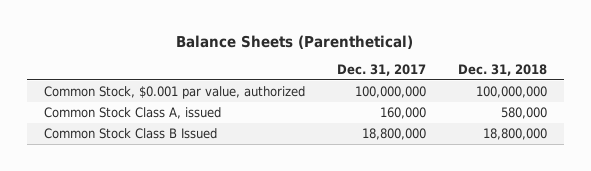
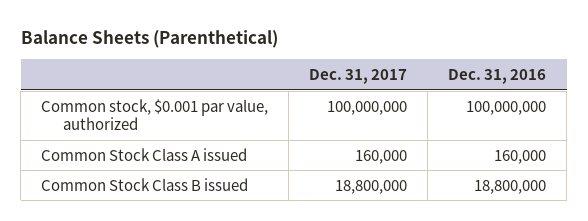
[458,64,548,77] Dec. 31, 2018 -> none
none -> [448,68,547,84] Dec. 31, 2016
[43,85,305,99] Common Stock, $0.001 par value, authorized -> [41,98,269,131] Common stock, $0.001 par value, authorized
[43,106,221,119] Common Stock Class A, issued -> [41,147,248,161] Common Stock Class A issued
[43,127,217,139] Common Stock Class B Issued -> [41,177,249,191] Common Stock Class B issued

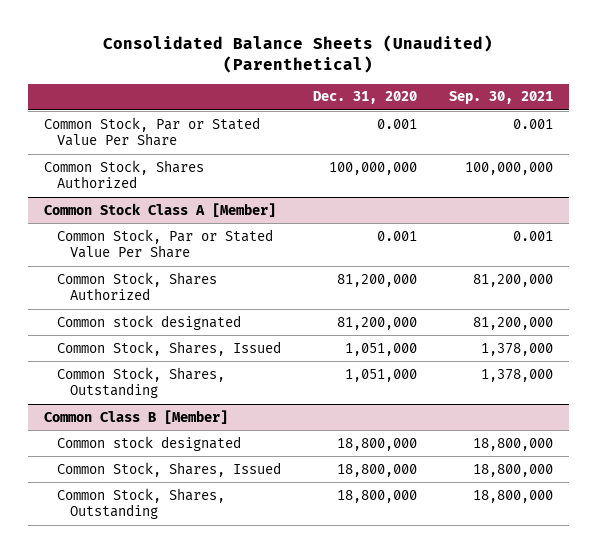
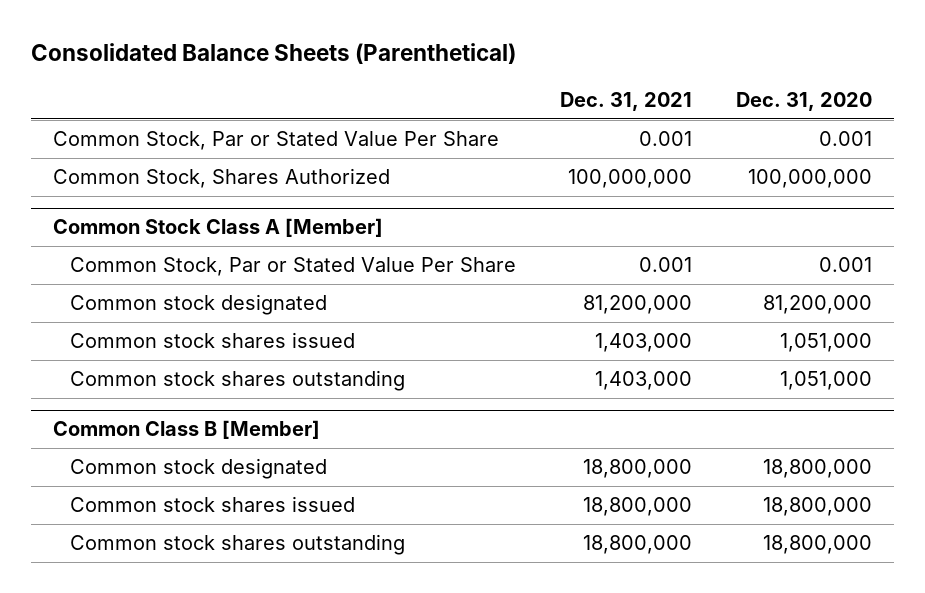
[103,35,494,74] Consolidated Balance Sheets (Unaudited) (Parenthetical) -> [30,43,516,65] Consolidated Balance Sheets (Parenthetical)
[448,91,553,105] Sep. 30, 2021 -> none
none -> [559,92,692,112] Dec. 31, 2021
[57,271,218,301] Common Stock, Shares Authorized -> none
[57,340,282,356] Common Stock, Shares, Issued -> [69,331,355,348] Common stock shares issued
[57,366,226,399] Common Stock, Shares, Outstanding -> [69,369,405,391] Common stock shares outstanding
[57,461,282,477] Common Stock, Shares, Issued -> [69,495,355,512] Common stock shares issued
[57,487,226,520] Common Stock, Shares, Outstanding -> [69,533,405,555] Common stock shares outstanding

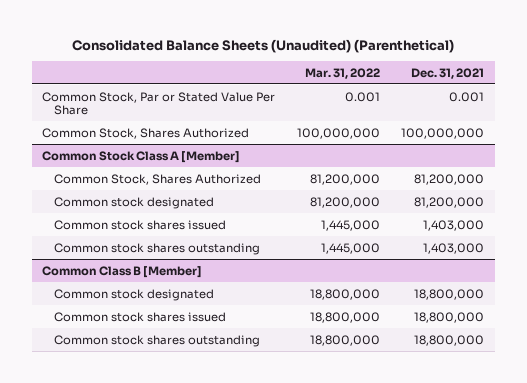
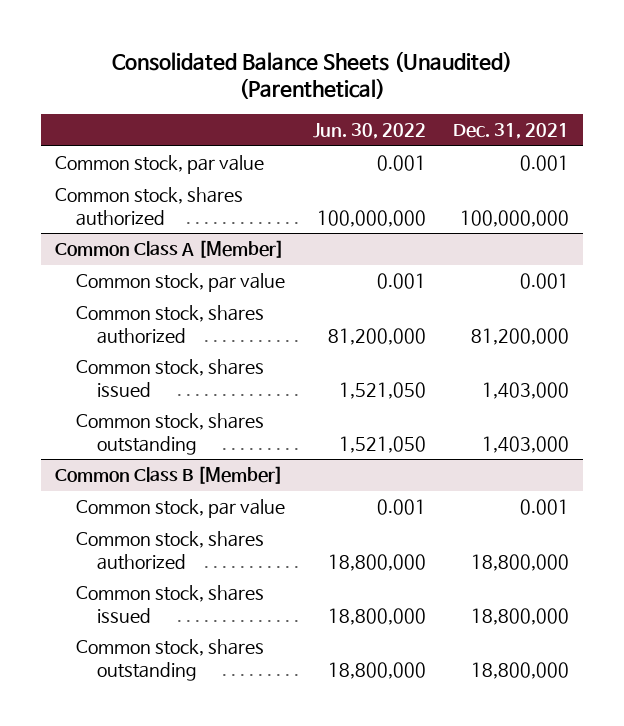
[304,67,380,79] Mar. 31, 2022 -> none
none -> [312,123,426,140] Jun. 30, 2022
[53,196,214,209] Common stock designated -> none
[42,91,276,116] Common Stock, Par or Stated Value Per Share -> [54,155,264,175] Common stock, par value
[42,127,250,139] Common Stock, Shares Authorized -> [54,187,243,226] Common stock, shares authorized
[42,150,241,163] Common Stock Class A [Member] -> [54,240,284,259] Common Class A [Member]
none -> [75,273,285,293] Common stock, par value
[53,173,261,185] Common Stock, Shares Authorized -> [75,305,264,344] Common stock, shares authorized
[53,219,226,230] Common stock shares issued -> [75,359,264,397] Common stock, shares issued
[53,242,260,255] Common stock shares outstanding -> [75,413,264,455] Common stock, shares outstanding
none -> [75,499,285,519] Common stock, par value
[53,288,214,301] Common stock designated -> [75,531,264,570] Common stock, shares authorized
[53,311,226,322] Common stock shares issued -> [75,585,264,623] Common stock, shares issued
[53,334,260,347] Common stock shares outstanding -> [75,639,264,681] Common stock, shares outstanding

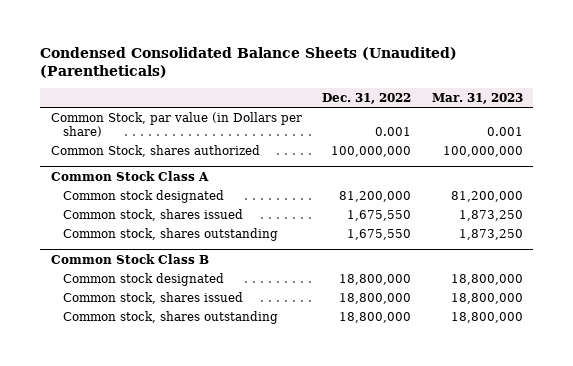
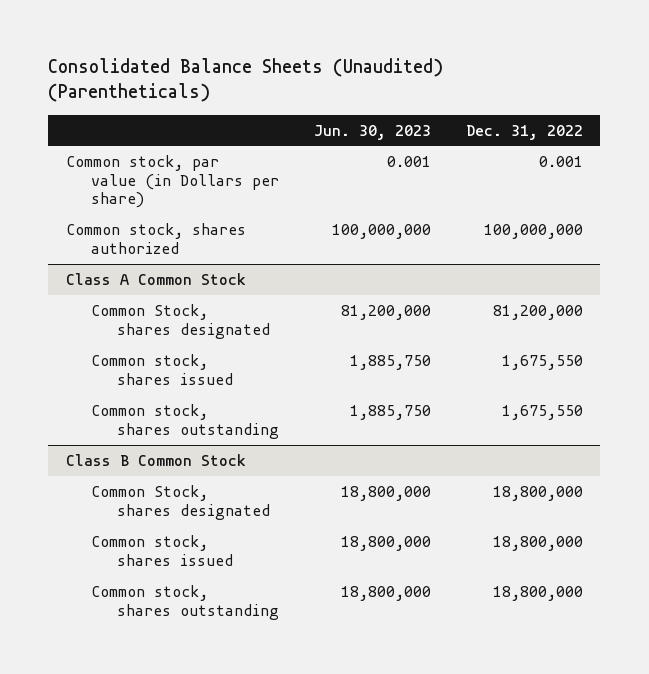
[40,47,458,79] Condensed Consolidated Balance Sheets (Unaudited) (Parentheticals) -> [48,58,444,103] Consolidated Balance Sheets (Unaudited) (Parentheticals)
[431,93,523,105] Mar. 31, 2023 -> none
none -> [314,124,432,140] Jun. 30, 2023
[50,111,302,137] Common Stock, par value (in Dollars per share) -> [65,154,280,209] Common stock, par value (in Dollars per share)
[50,144,260,157] Common Stock, shares authorized -> [65,222,246,254] Common stock, shares authorized
[50,170,209,181] Common Stock Class A -> [65,272,246,285] Class A Common Stock
[62,189,224,203] Common stock designated -> [91,303,270,339] Common Stock, shares designated
[50,253,209,264] Common Stock Class B -> [65,453,246,466] Class B Common Stock
[62,272,224,286] Common stock designated -> [91,484,270,520] Common Stock, shares designated

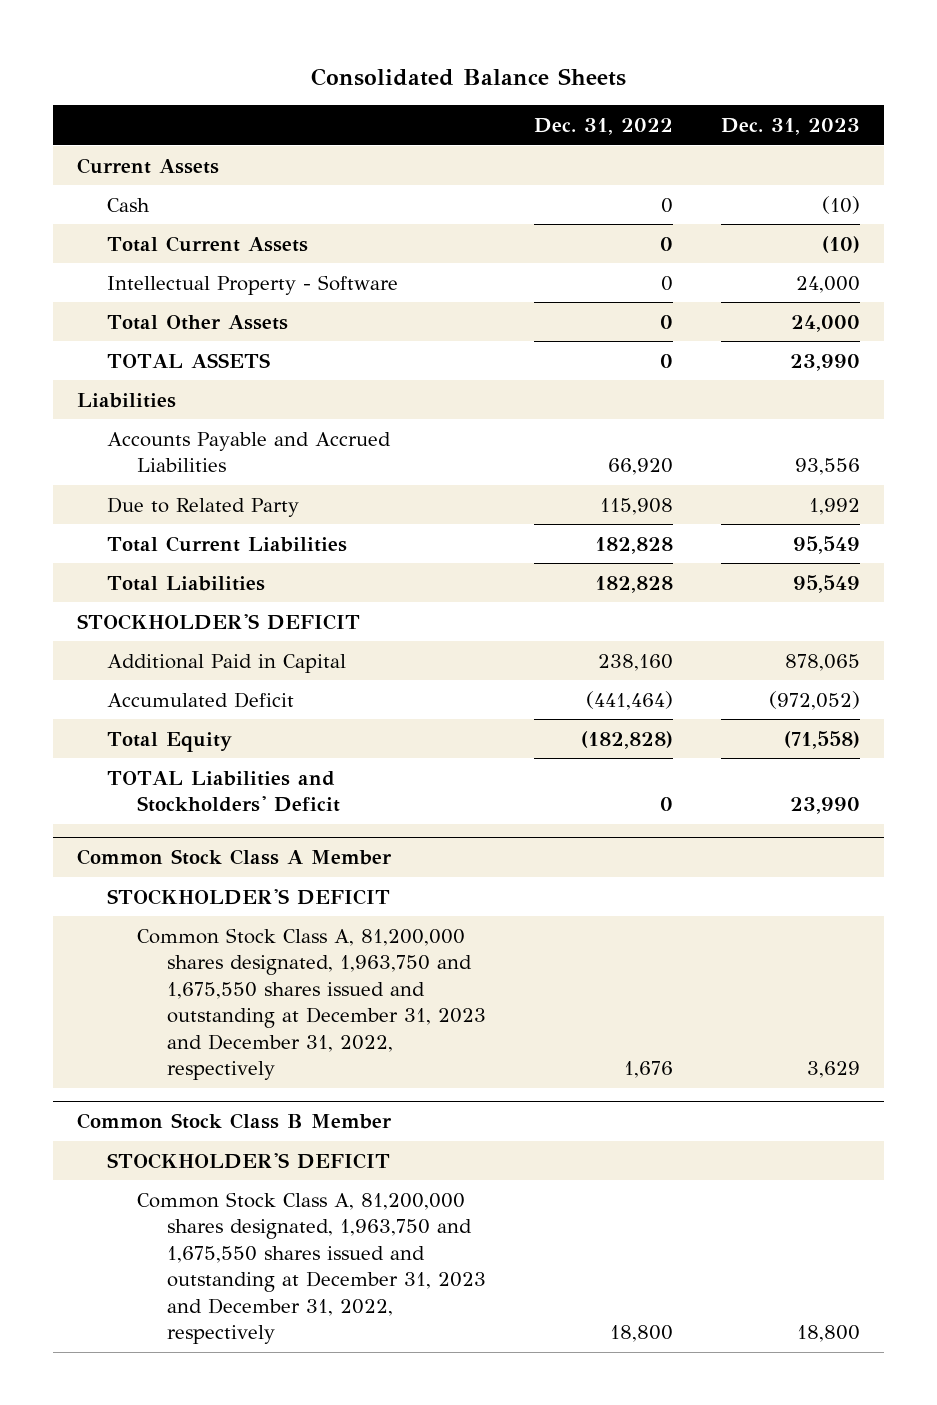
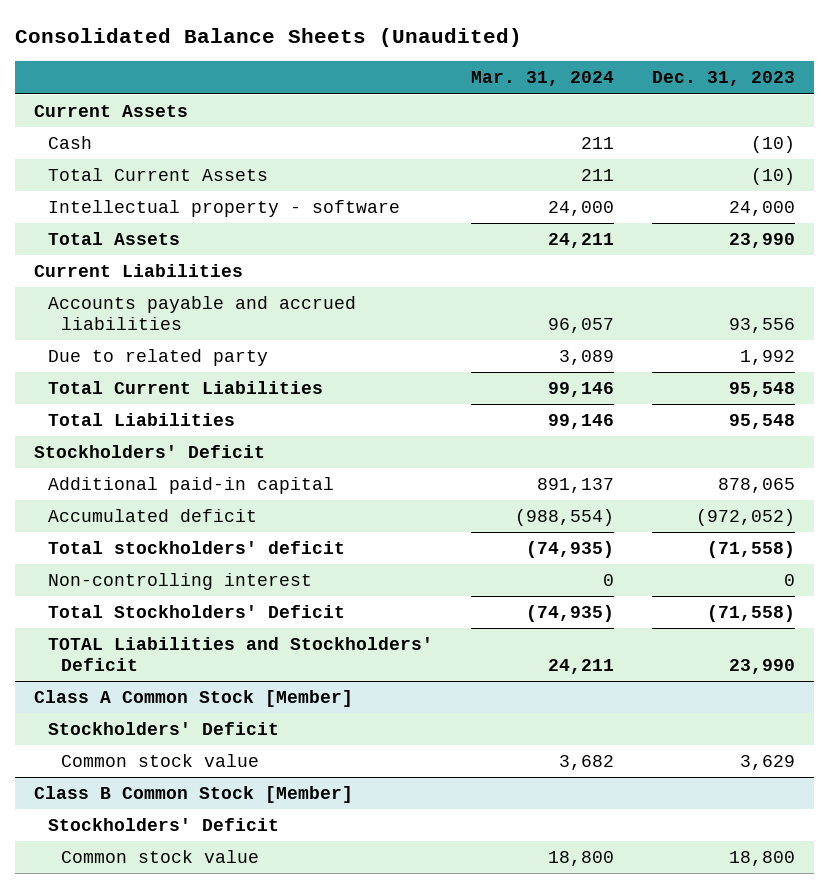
[310,67,626,86] Consolidated Balance Sheets -> [15,28,523,48] Consolidated Balance Sheets (Unaudited)
[533,118,673,136] Dec. 31, 2022 -> none
none -> [471,71,615,87] Mar. 31, 2024
[107,314,289,330] Total Other Assets -> none
[107,274,399,295] Intellectual Property - Software -> [47,200,400,218] Intellectual property - software
[107,352,271,368] TOTAL ASSETS -> [47,232,180,246] Total Assets
[77,392,177,408] Liabilities -> [34,264,244,278] Current Liabilities
[107,431,392,473] Accounts Payable and Accrued Liabilities -> [47,296,356,331] Accounts payable and accrued liabilities
[107,496,300,517] Due to Related Party -> [47,349,268,367] Due to related party
[793,535,861,554] 95,549 -> [729,382,796,398] 95,548
[793,574,861,593] 95,549 -> [729,414,796,430] 95,548
[77,613,361,630] STOCKHOLDER'S DEFICIT -> [34,445,266,459] Stockholders' Deficit
[107,653,347,673] Additional Paid in Capital -> [47,477,334,495] Additional paid-in capital
[107,691,295,708] Accumulated Deficit -> [47,509,257,523] Accumulated deficit
[107,731,233,752] Total Equity -> [47,541,345,555] Total stockholders' deficit
none -> [47,573,312,591] Non-controlling interest
none -> [47,605,345,619] Total Stockholders' Deficit
[77,848,393,865] Common Stock Class A Member -> [34,690,354,708] Class A Common Stock [Member]
[107,888,391,905] STOCKHOLDER'S DEFICIT -> [47,722,279,736] Stockholders' Deficit
[136,927,486,1081] Common Stock Class A, 81,200,000 shares designated, 1,963,750 and 1,675,550 shares issued and outstanding at December 31, 2023 and December 31, 2022, respectively -> [61,754,260,768] Common stock value
[77,1112,393,1129] Common Stock Class B Member -> [34,786,354,804] Class B Common Stock [Member]
[107,1152,391,1169] STOCKHOLDER'S DEFICIT -> [47,818,279,832] Stockholders' Deficit
[136,1191,486,1345] Common Stock Class A, 81,200,000 shares designated, 1,963,750 and 1,675,550 shares issued and outstanding at December 31, 2023 and December 31, 2022, respectively -> [61,850,260,864] Common stock value

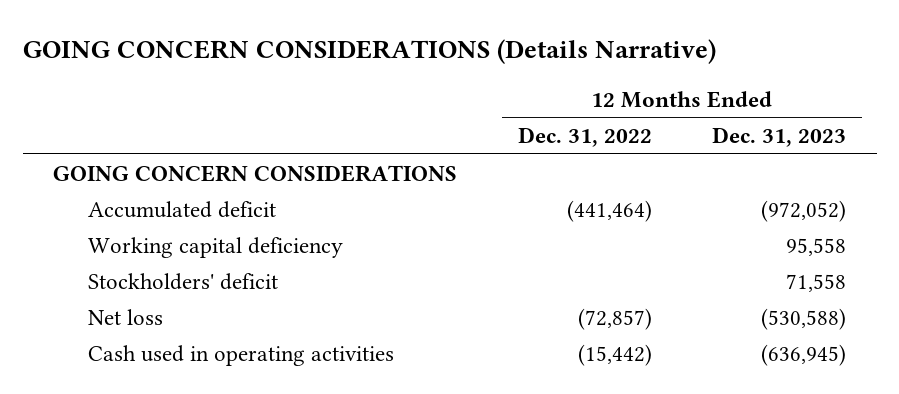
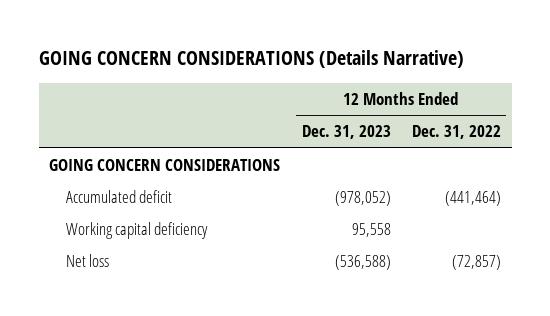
[761,199,847,222] (972,052) -> [334,191,391,207] (978,052)
[87,272,278,290] Stockholders' deficit -> none
[87,344,394,366] Cash used in operating activities -> none
[761,307,847,330] (530,588) -> [334,255,391,271] (536,588)

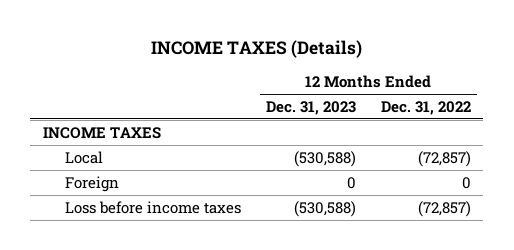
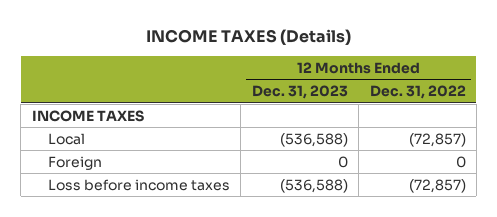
[293,150,356,167] (530,588) -> [279,132,348,147] (536,588)
[293,200,356,217] (530,588) -> [279,178,348,193] (536,588)

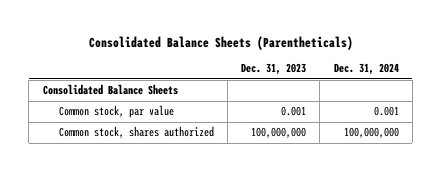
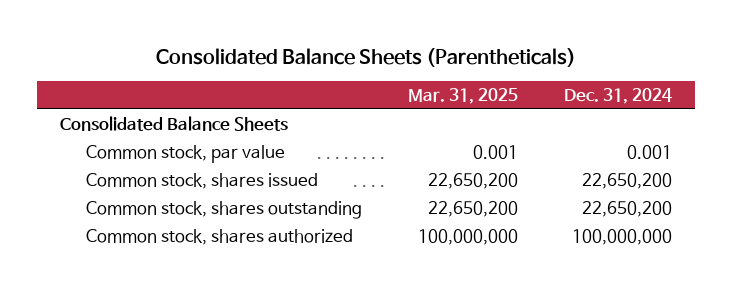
[241,63,307,76] Dec. 31, 2023 -> none
none -> [407,87,518,104] Mar. 31, 2025
none -> [85,172,318,189] Common stock, shares issued
none -> [85,200,362,219] Common stock, shares outstanding

